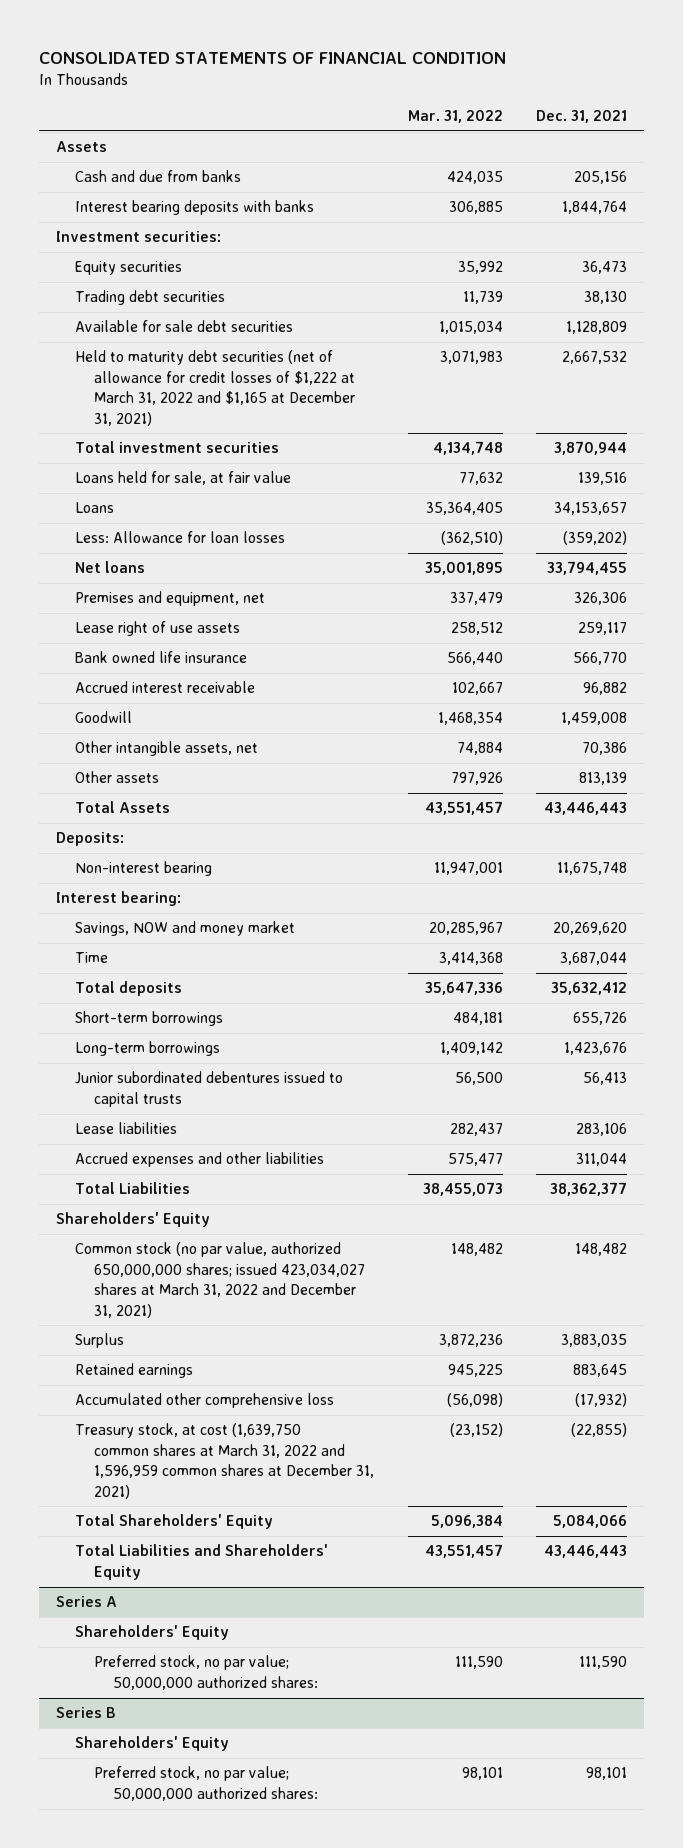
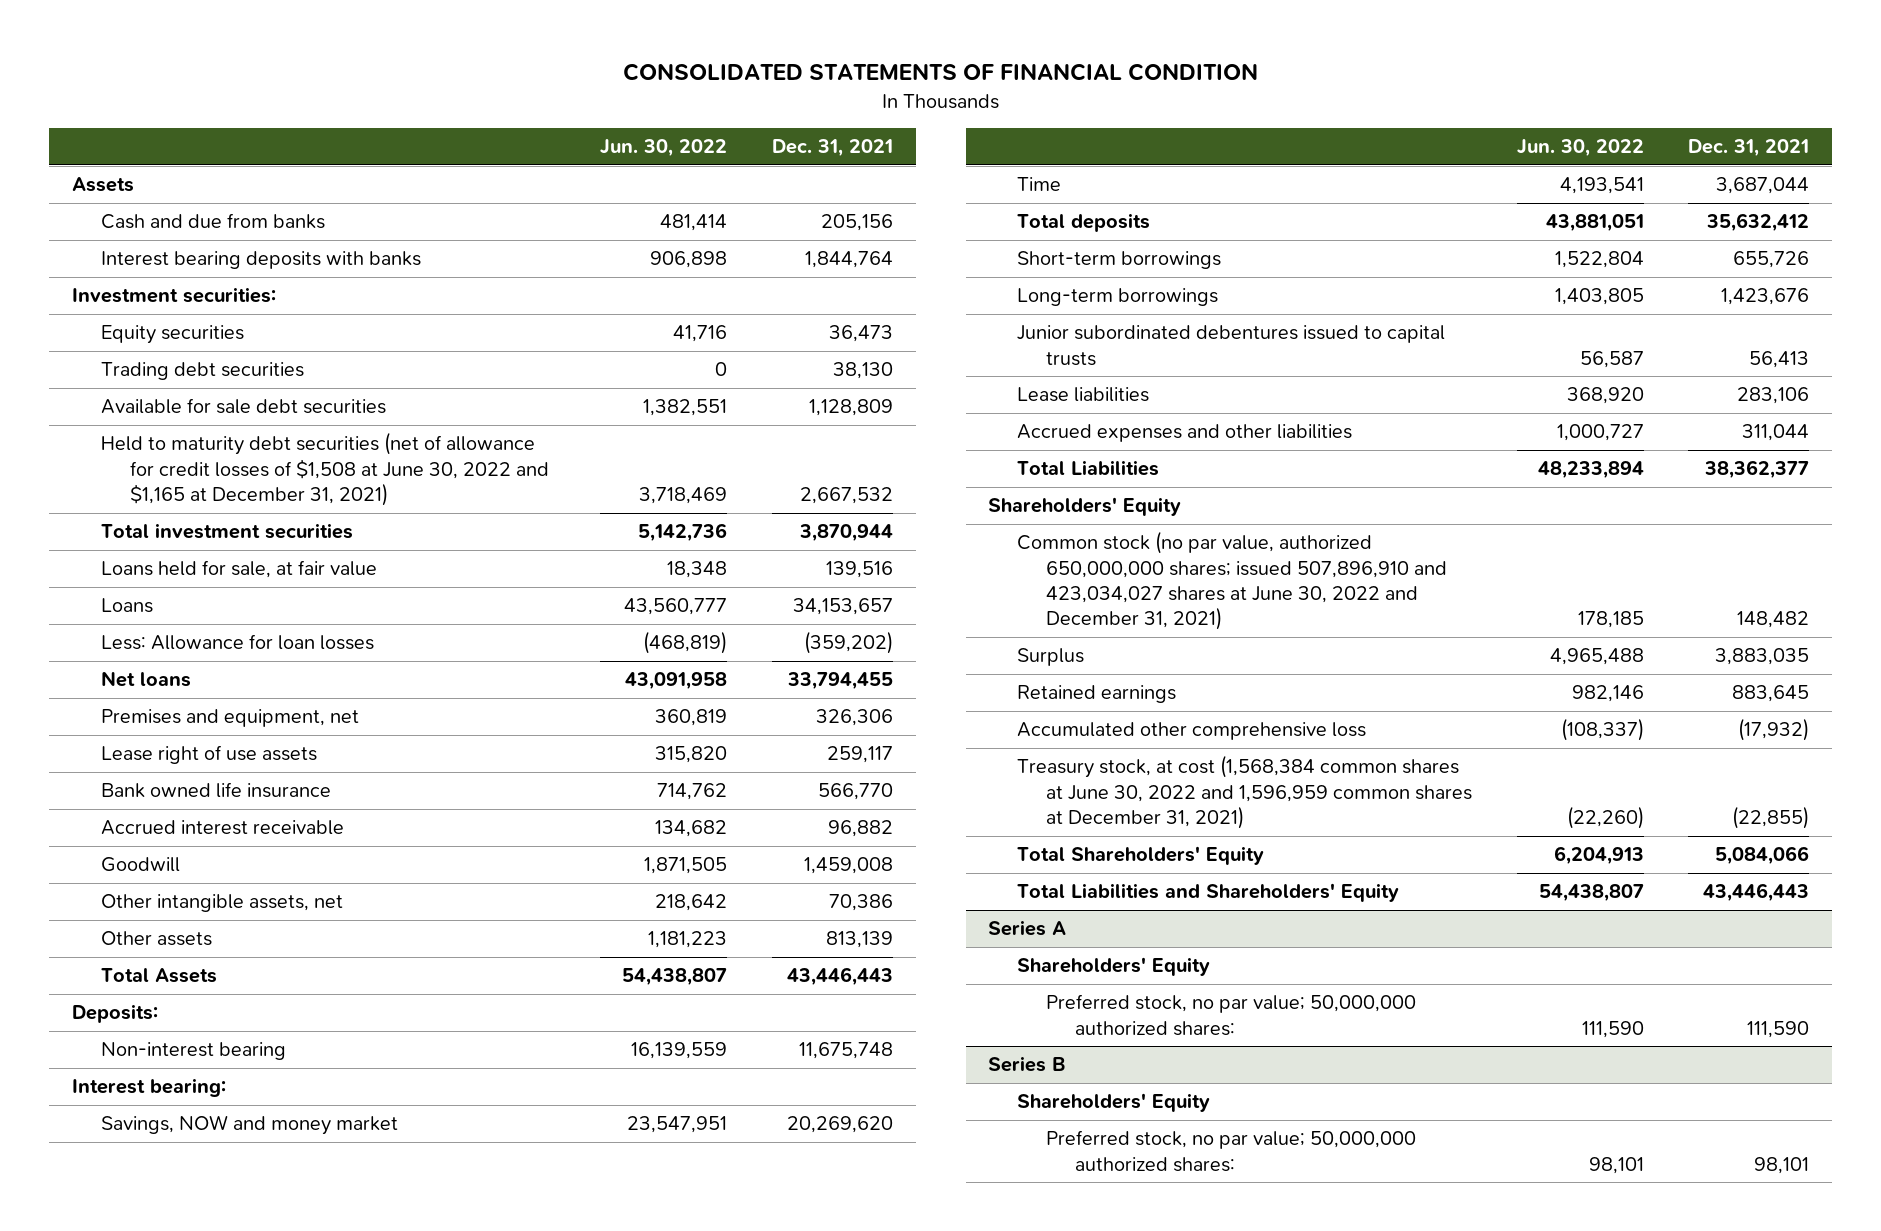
[407,109,503,123] Mar. 31, 2022 -> none
none -> [600,138,728,157] Jun. 30, 2022
[75,350,356,426] Held to maturity debt securities (net of allowance for credit losses of $1,222 at March 31, 2022 and $1,165 at December 31, 2021) -> [100,432,549,506] Held to maturity debt securities (net of allowance for credit losses of $1,508 at June 30, 2022 and $1,165 at December 31, 2021)
[75,1242,366,1318] Common stock (no par value, authorized 650,000,000 shares; issued 423,034,027 shares at March 31, 2022 and December 31, 2021) -> [1016,531,1447,630] Common stock (no par value, authorized 650,000,000 shares; issued 507,896,910 and 423,034,027 shares at June 30, 2022 and December 31, 2021)
[75,1423,375,1499] Treasury stock, at cost (1,639,750 common shares at March 31, 2022 and 1,596,959 common shares at December 31, 2021) -> [1016,755,1472,829] Treasury stock, at cost (1,568,384 common shares at June 30, 2022 and 1,596,959 common shares at December 31, 2021)

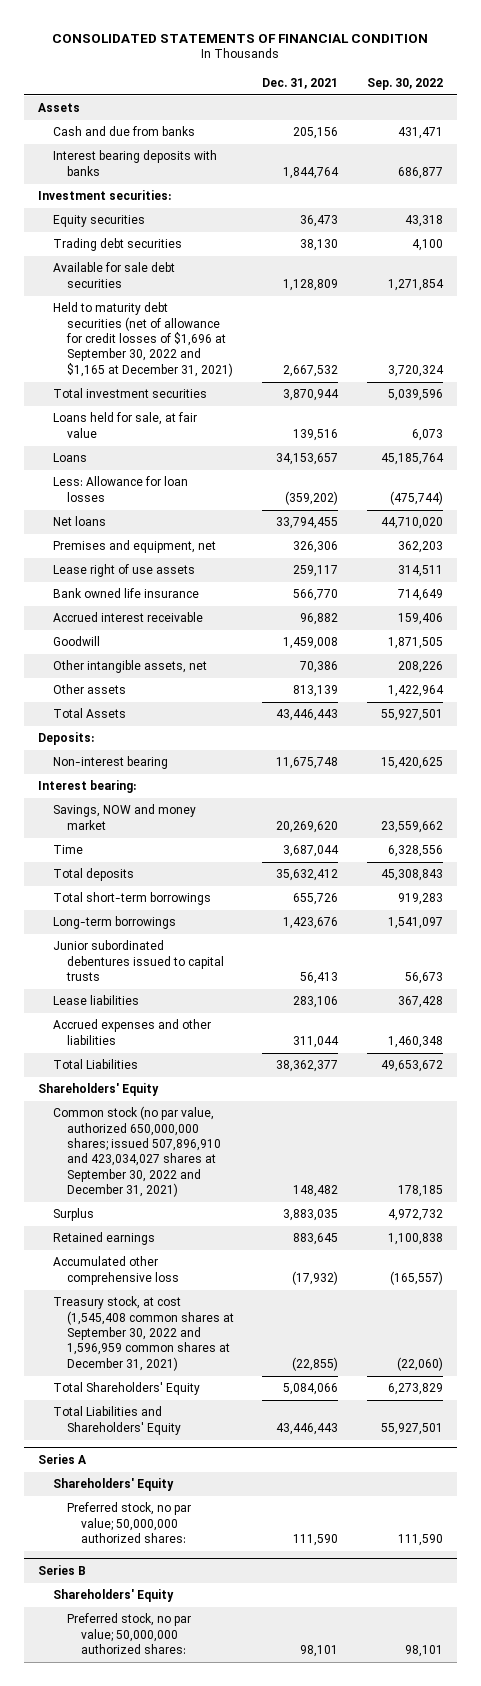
[600,138,728,157] Jun. 30, 2022 -> none
none -> [366,77,443,90] Sep. 30, 2022
[100,432,549,506] Held to maturity debt securities (net of allowance for credit losses of $1,508 at June 30, 2022 and $1,165 at December 31, 2021) -> [52,302,233,377] Held to maturity debt securities (net of allowance for credit losses of $1,696 at September 30, 2022 and $1,165 at December 31, 2021)
[1016,251,1221,270] Short-term borrowings -> [52,892,211,906] Total short-term borrowings
[1016,531,1447,630] Common stock (no par value, authorized 650,000,000 shares; issued 507,896,910 and 423,034,027 shares at June 30, 2022 and December 31, 2021) -> [52,1106,221,1197] Common stock (no par value, authorized 650,000,000 shares; issued 507,896,910 and 423,034,027 shares at September 30, 2022 and December 31, 2021)
[1016,755,1472,829] Treasury stock, at cost (1,568,384 common shares at June 30, 2022 and 1,596,959 common shares at December 31, 2021) -> [52,1296,234,1371] Treasury stock, at cost (1,545,408 common shares at September 30, 2022 and 1,596,959 common shares at December 31, 2021)

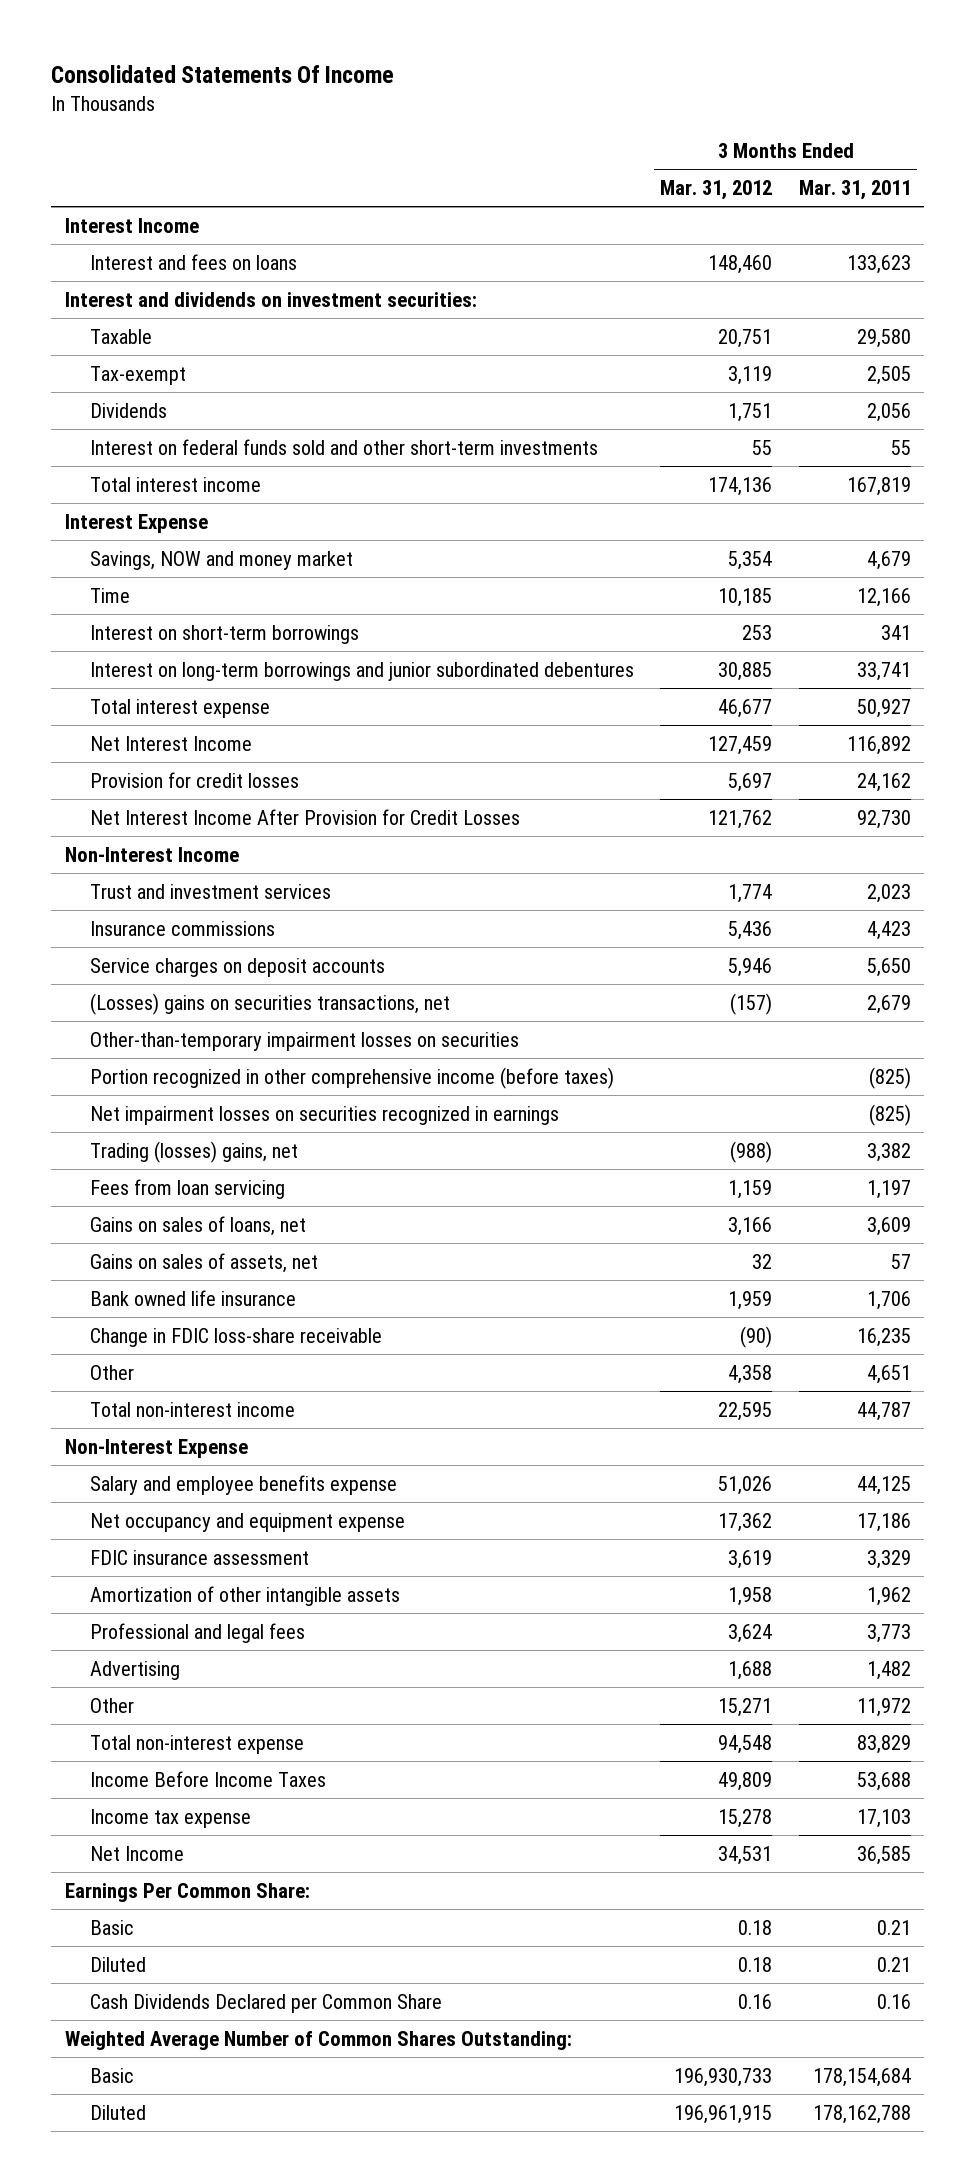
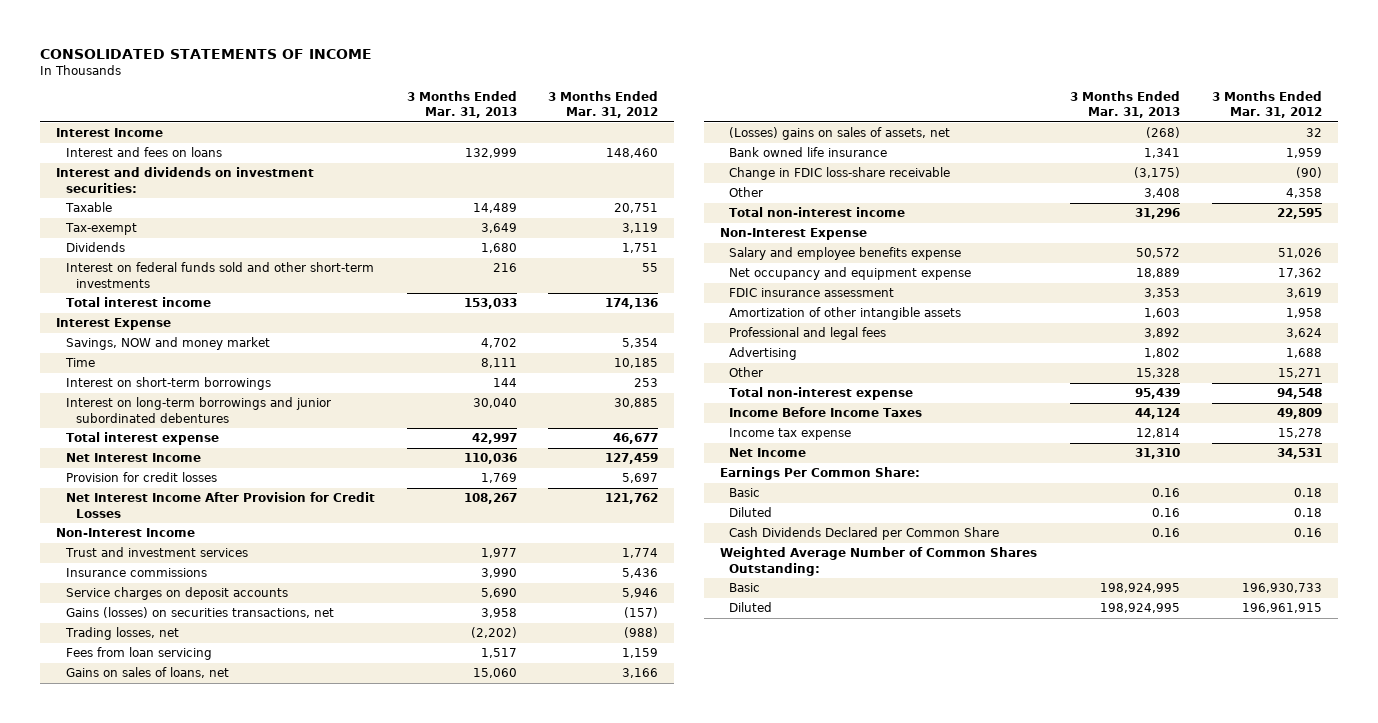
[51,65,395,84] Consolidated Statements Of Income -> [40,48,373,59] CONSOLIDATED STATEMENTS OF INCOME
[798,180,911,201] Mar. 31, 2011 -> none
none -> [406,91,517,119] 3 Months Ended Mar. 31, 2013
[90,1032,520,1052] Other-than-temporary impairment losses on securities -> none
[90,1067,615,1090] Portion recognized in other comprehensive income (before taxes) -> none
[90,1106,560,1126] Net impairment losses on securities recognized in earnings -> none
[90,993,451,1016] (Losses) gains on securities transactions, net -> [65,607,334,619] Gains (losses) on securities transactions, net
[90,1141,299,1164] Trading (losses) gains, net -> [64,627,179,641] Trading losses, net
[90,1253,319,1274] Gains on sales of assets, net -> [729,127,951,141] (Losses) gains on sales of assets, net

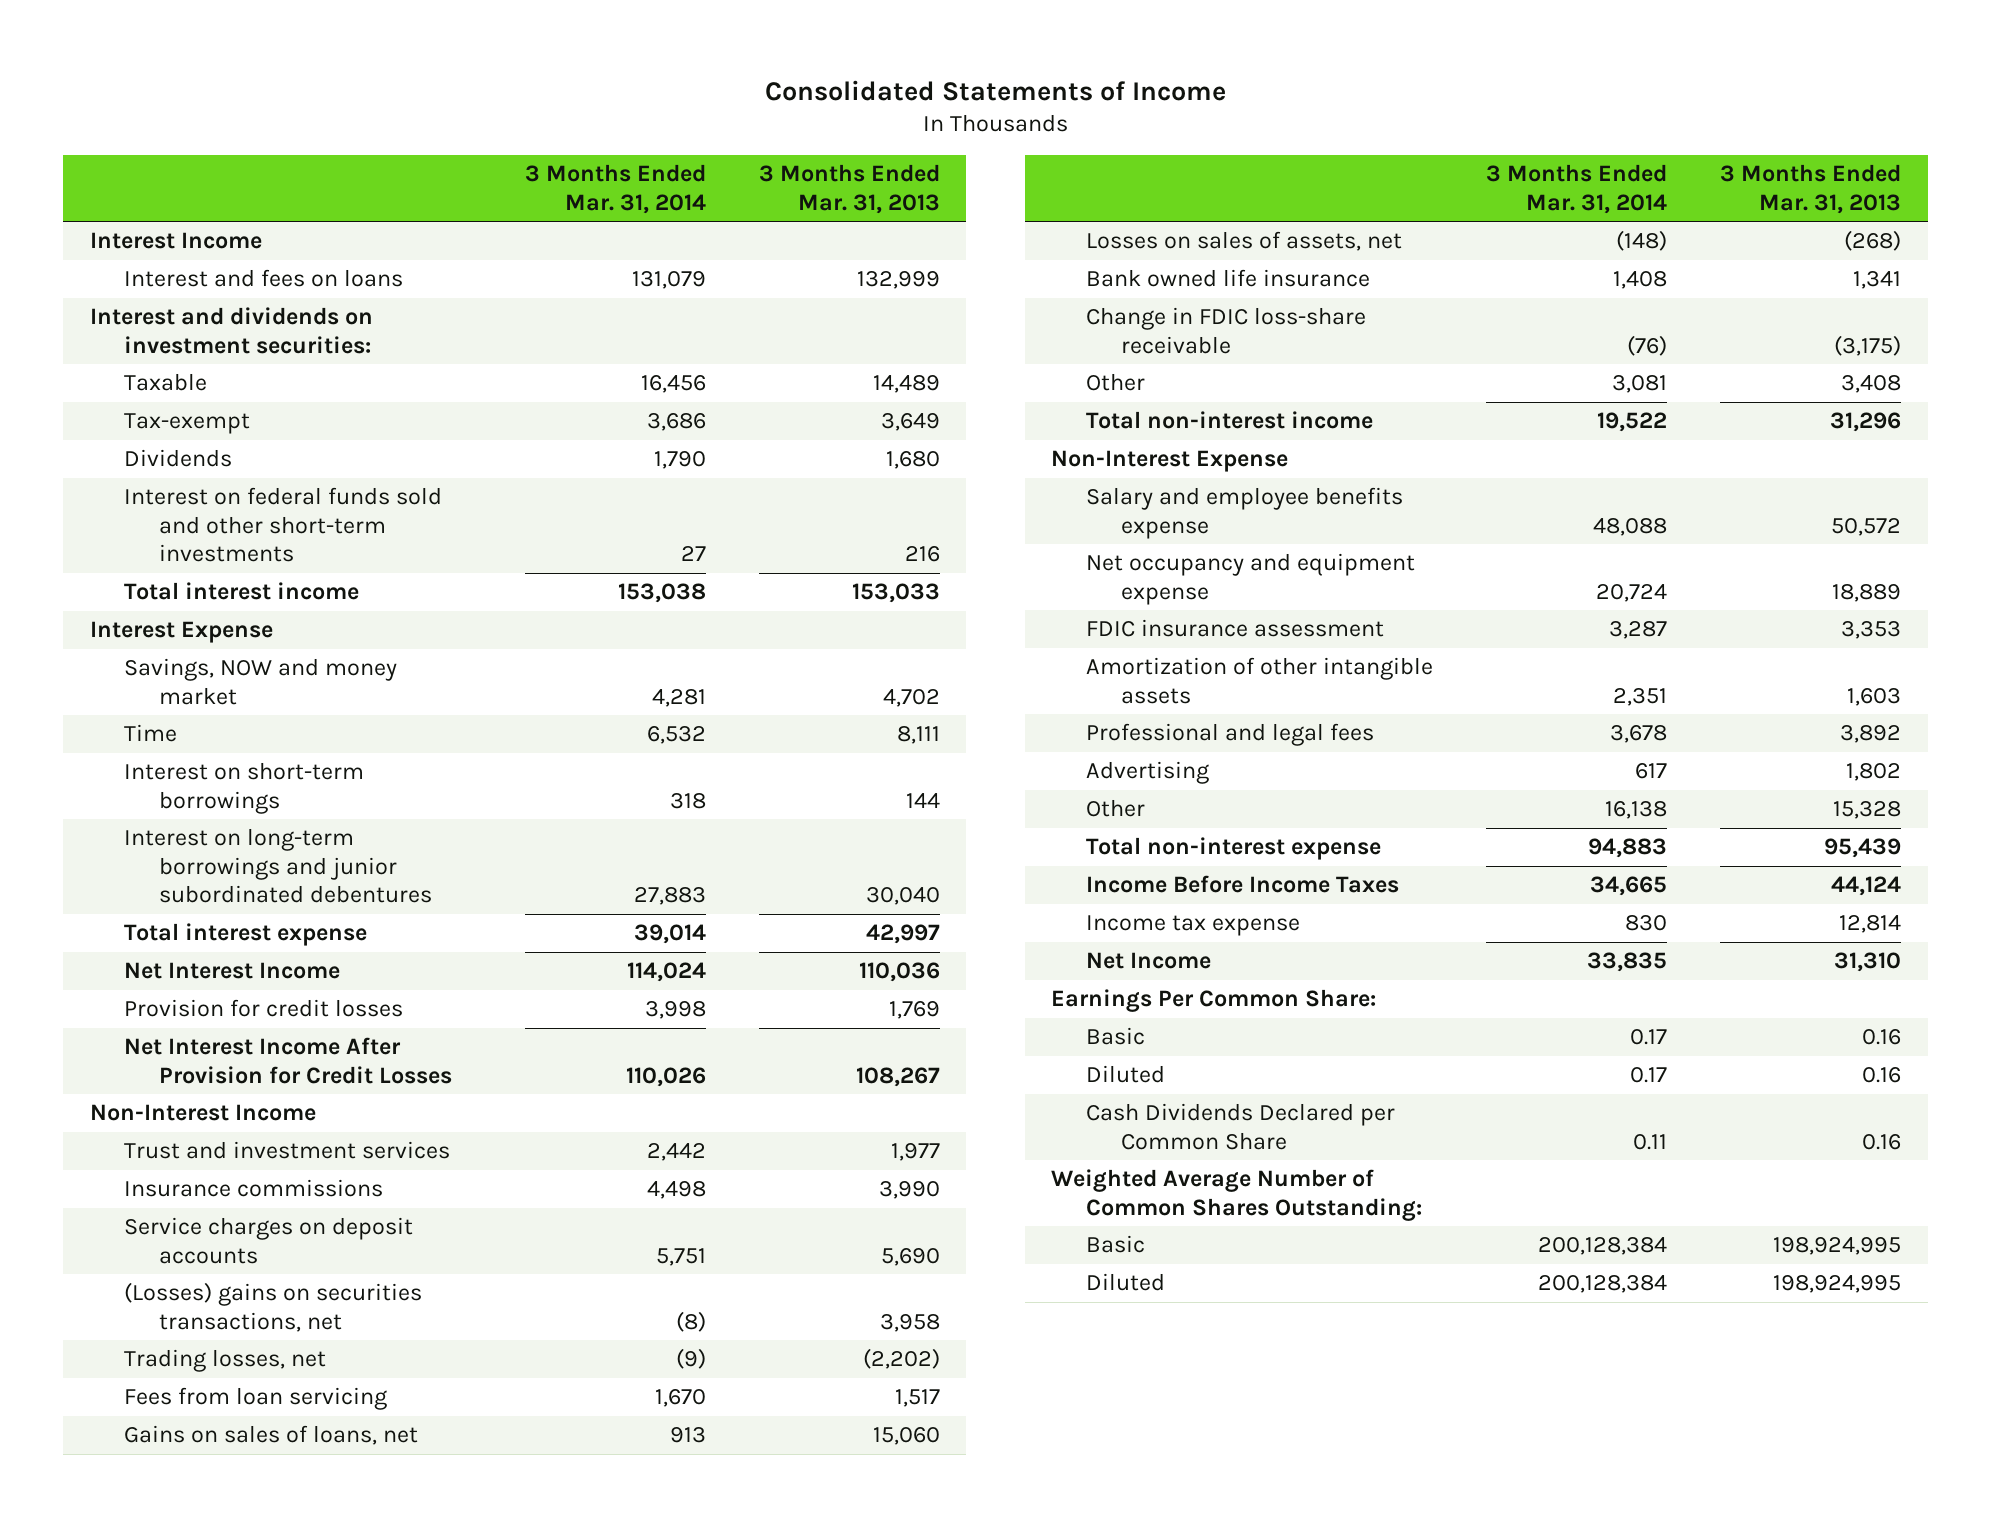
[40,48,373,59] CONSOLIDATED STATEMENTS OF INCOME -> [764,79,1226,101] Consolidated Statements of Income
[548,91,659,119] 3 Months Ended Mar. 31, 2012 -> none
none -> [524,164,706,214] 3 Months Ended Mar. 31, 2014
[65,607,334,619] Gains (losses) on securities transactions, net -> [124,1282,423,1332] (Losses) gains on securities transactions, net
[729,127,951,141] (Losses) gains on sales of assets, net -> [1086,231,1403,252] Losses on sales of assets, net

